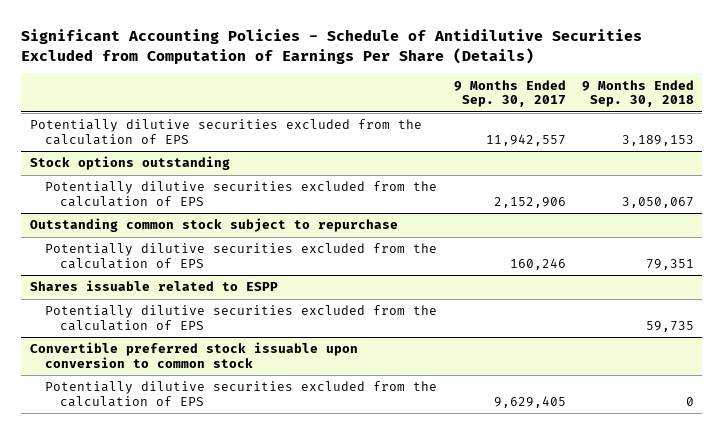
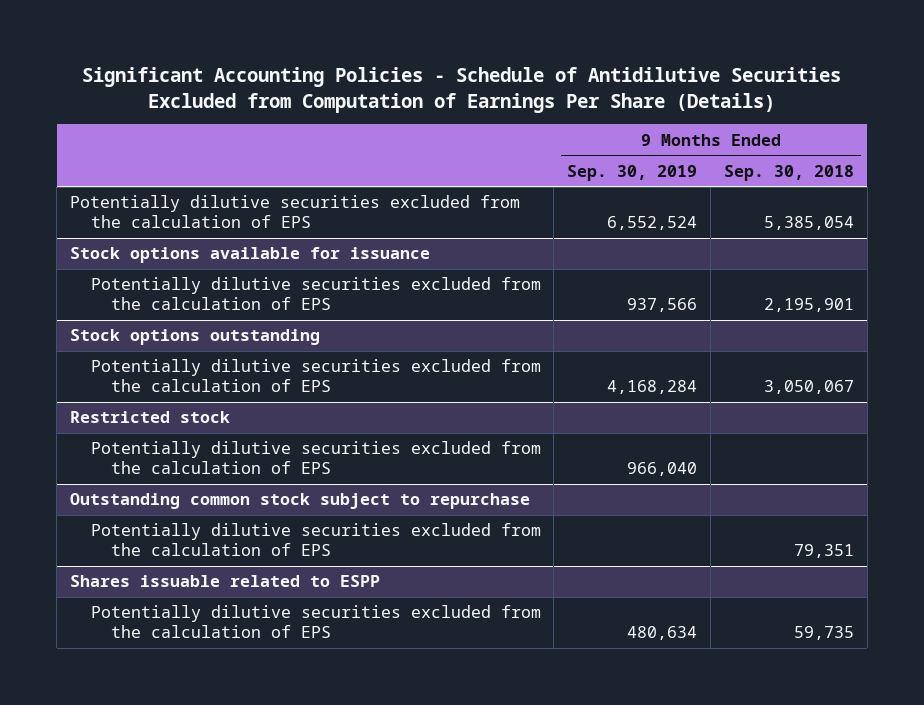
[453,79,566,108] 9 Months Ended Sep. 30, 2017 -> none
none -> [567,164,698,181] Sep. 30, 2019
[622,134,695,146] 3,189,153 -> [764,216,855,231] 5,385,054
none -> [69,247,430,264] Stock options available for issuance
none -> [90,277,541,311] Potentially dilutive securities excluded from the calculation of EPS
none -> [69,411,230,424] Restricted stock
none -> [90,441,541,475] Potentially dilutive securities excluded from the calculation of EPS
[29,342,358,368] Convertible preferred stock issuable upon conversion to common stock -> none
[45,381,438,407] Potentially dilutive securities excluded from the calculation of EPS -> none

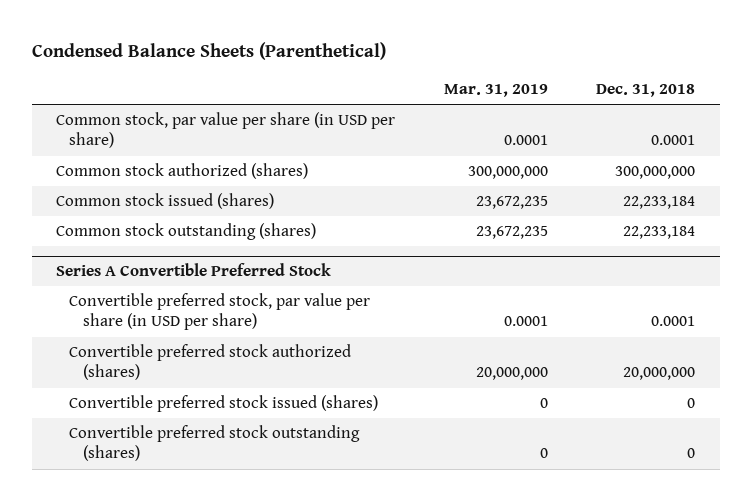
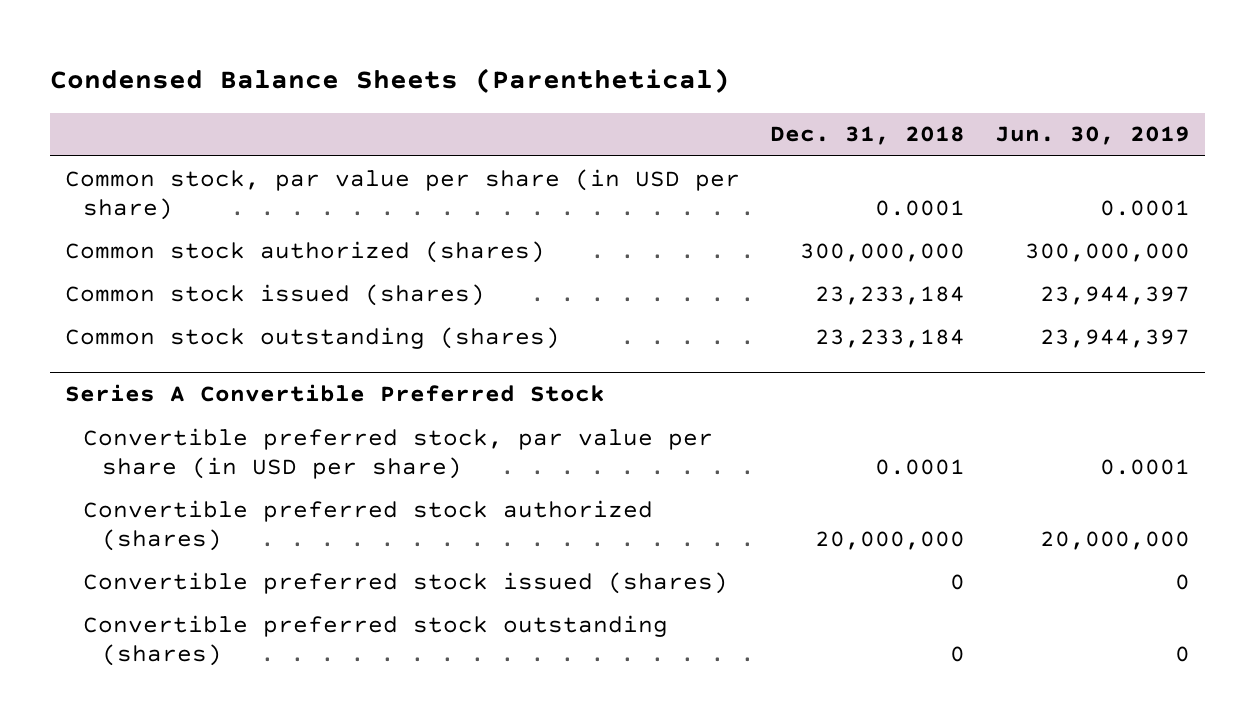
[443,83,548,97] Mar. 31, 2019 -> none
none -> [994,126,1190,146] Jun. 30, 2019
[623,196,696,210] 22,233,184 -> [814,285,965,305] 23,233,184
[623,226,696,240] 22,233,184 -> [814,328,965,348] 23,233,184

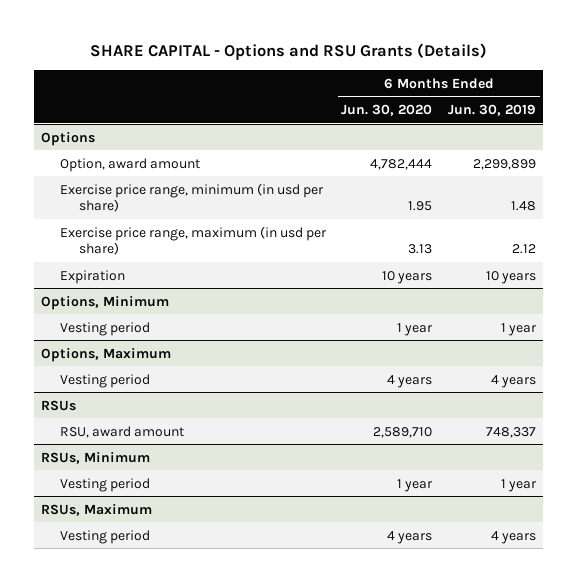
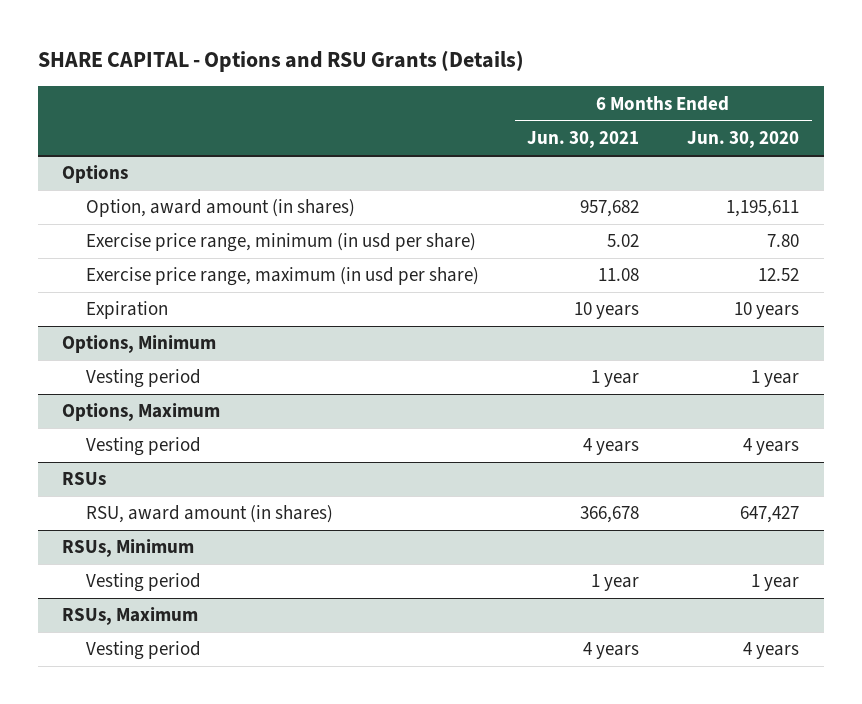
[447,103,536,116] Jun. 30, 2019 -> none
none -> [527,131,640,149] Jun. 30, 2021
[60,157,201,172] Option, award amount -> [85,199,355,218] Option, award amount (in shares)
[370,158,433,170] 4,782,444 -> [726,200,800,218] 1,195,611
[408,201,433,212] 1.95 -> [767,234,800,248] 7.80
[408,244,433,255] 3.13 -> [758,268,800,282] 12.52
[60,425,185,438] RSU, award amount -> [85,505,333,524] RSU, award amount (in shares)
[373,426,433,438] 2,589,710 -> [740,506,800,524] 647,427

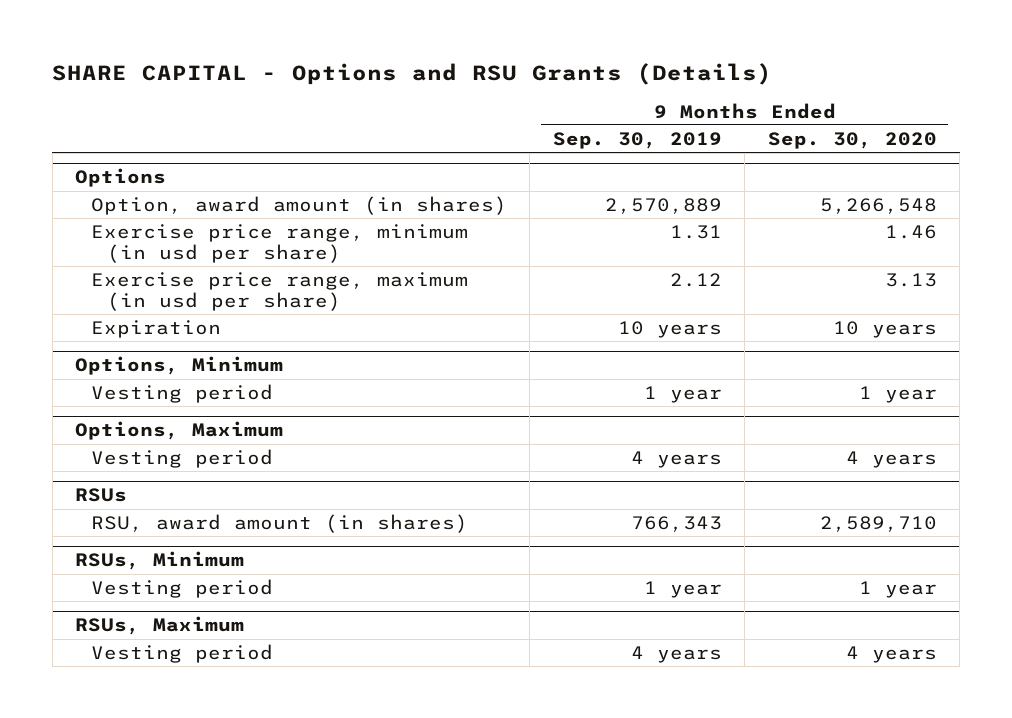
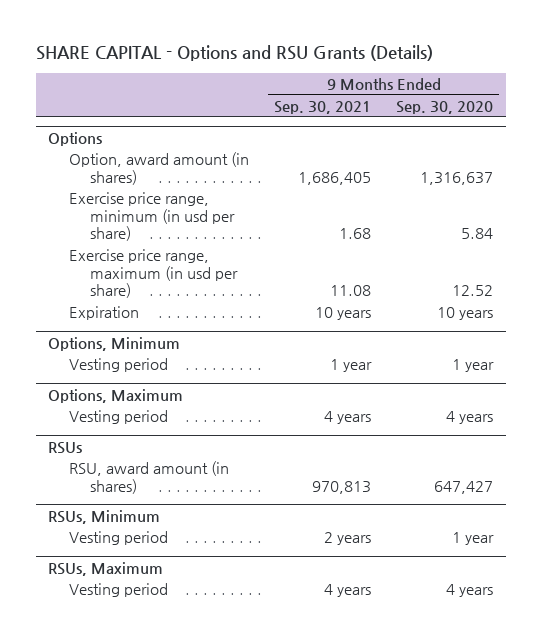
[552,131,722,149] Sep. 30, 2019 -> none
none -> [274,100,372,114] Sep. 30, 2021
[819,197,937,214] 5,266,548 -> [420,171,494,185] 1,316,637
[884,224,937,239] 1.46 -> [461,228,494,240] 5.84
[884,272,937,287] 3.13 -> [452,285,494,297] 12.52
[819,515,937,532] 2,589,710 -> [434,480,494,494] 647,427

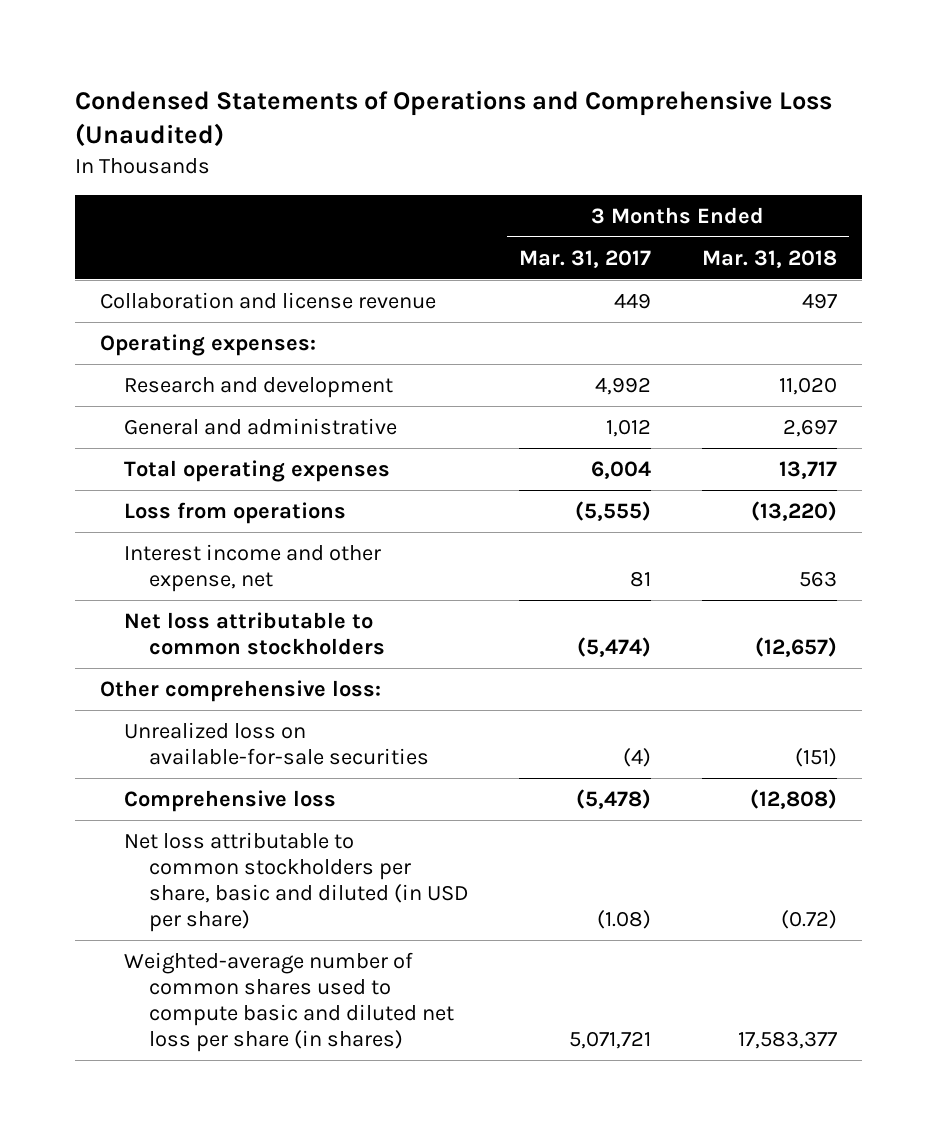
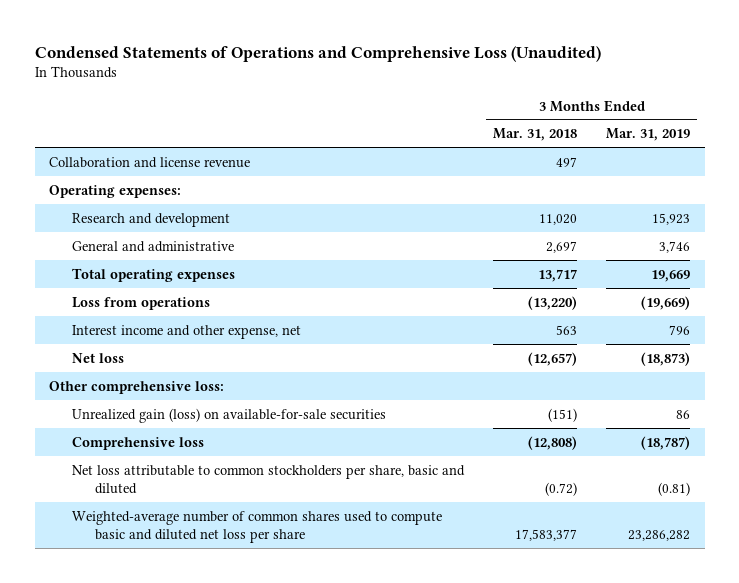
[519,249,652,268] Mar. 31, 2017 -> none
none -> [606,128,691,142] Mar. 31, 2019
[124,611,386,656] Net loss attributable to common stockholders -> [72,352,125,363] Net loss
[124,721,430,766] Unrealized loss on available-for-sale securities -> [72,407,387,423] Unrealized gain (loss) on available-for-sale securities
[124,831,470,933] Net loss attributable to common stockholders per share, basic and diluted (in USD per share) -> [72,464,466,495] Net loss attributable to common stockholders per share, basic and diluted
[124,951,455,1053] Weighted-average number of common shares used to compute basic and diluted net loss per share (in shares) -> [72,510,443,544] Weighted-average number of common shares used to compute basic and diluted net loss per share

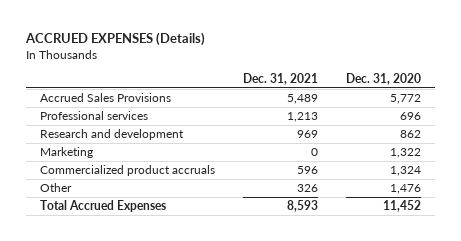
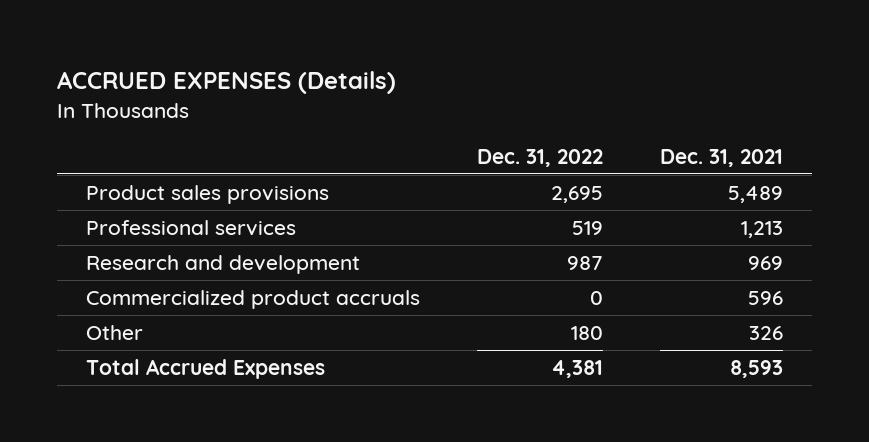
[345,72,421,85] Dec. 31, 2020 -> none
none -> [476,148,603,167] Dec. 31, 2022
[39,93,171,103] Accrued Sales Provisions -> [85,184,329,204] Product sales provisions
[39,147,93,159] Marketing -> none

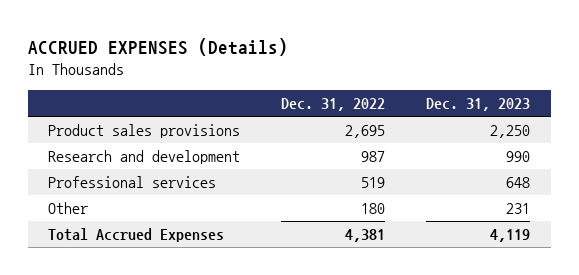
[660,148,784,167] Dec. 31, 2021 -> none
none -> [426,98,531,112] Dec. 31, 2023
[85,289,420,309] Commercialized product accruals -> none
[85,219,296,236] Professional services -> [48,175,217,188] Professional services

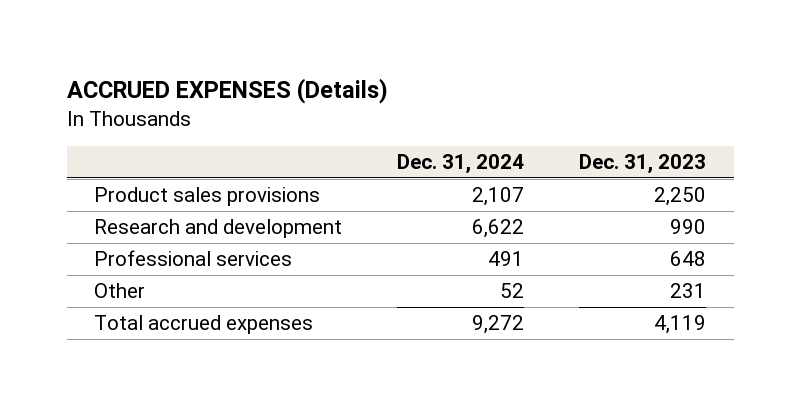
[281,98,386,112] Dec. 31, 2022 -> none
none -> [397,154,525,175] Dec. 31, 2024
[48,227,225,242] Total Accrued Expenses -> [94,315,314,335] Total accrued expenses

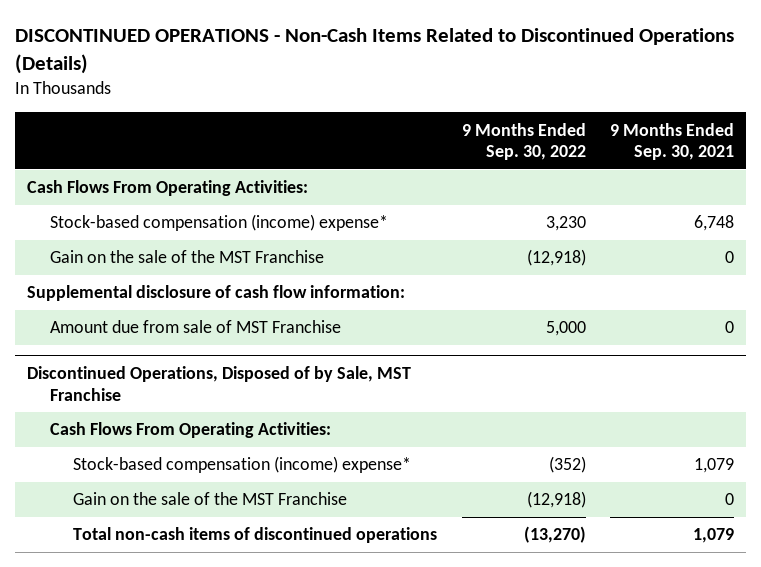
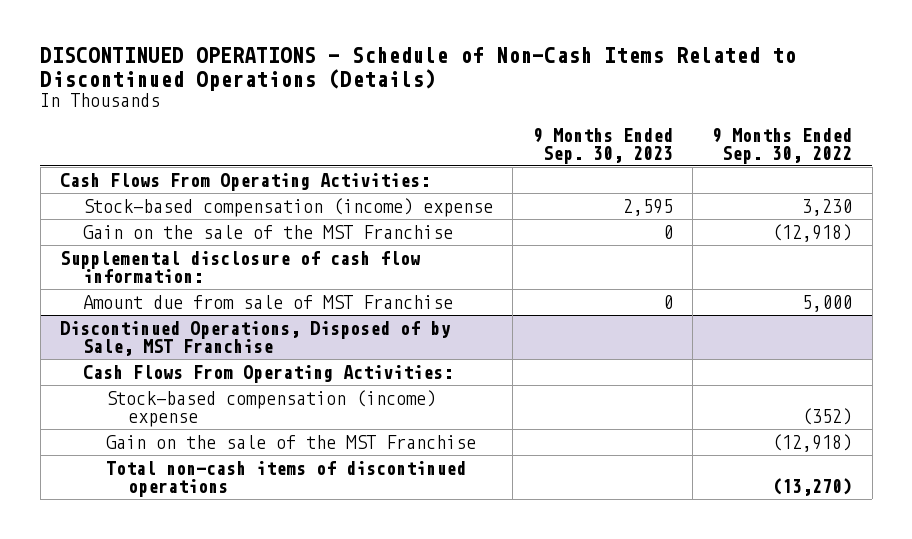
[14,28,734,75] DISCONTINUED OPERATIONS - Non-Cash Items Related to Discontinued Operations (Details) -> [40,47,797,91] DISCONTINUED OPERATIONS - Schedule of Non-Cash Items Related to Discontinued Operations (Details)
[610,122,735,161] 9 Months Ended Sep. 30, 2021 -> none
none -> [532,127,673,164] 9 Months Ended Sep. 30, 2023
[50,214,389,232] Stock-based compensation (income) expense* -> [82,197,493,217] Stock-based compensation (income) expense
[73,456,412,474] Stock-based compensation (income) expense* -> [105,389,436,427] Stock-based compensation (income) expense

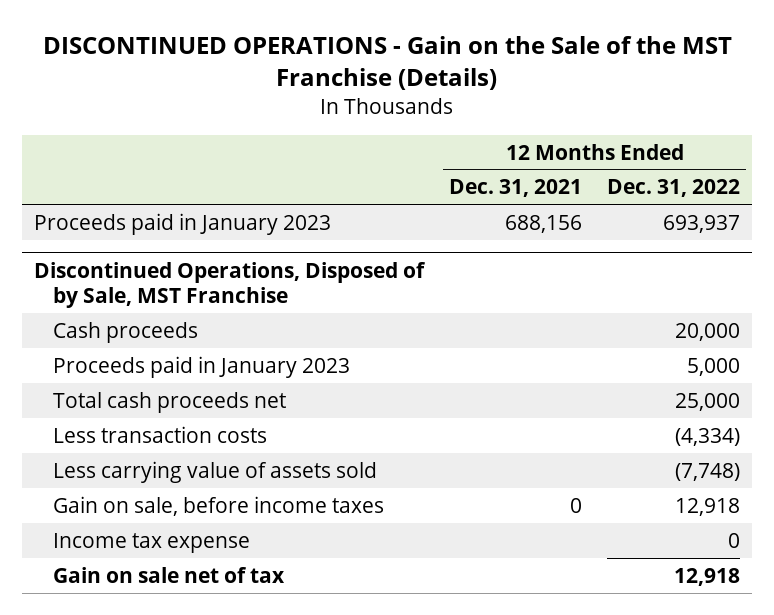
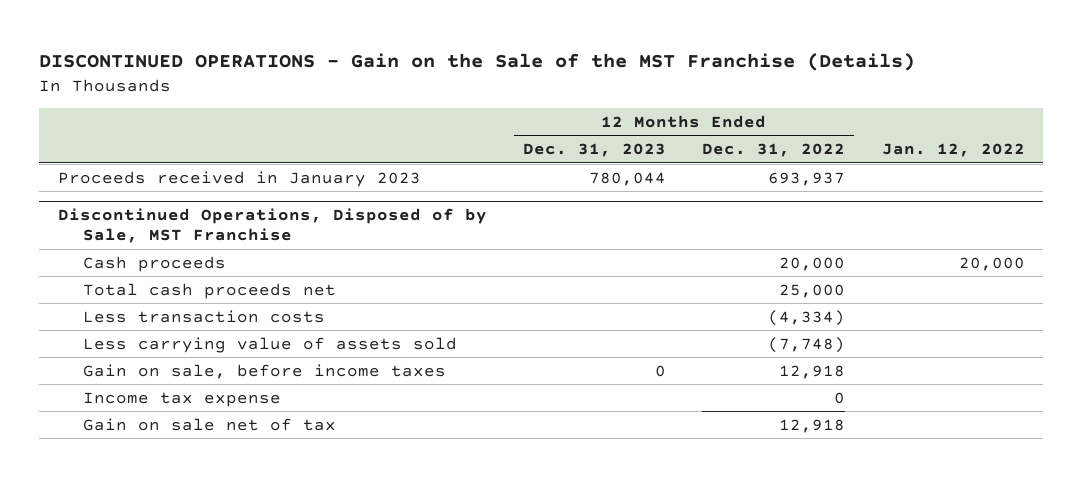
[449,179,583,198] Dec. 31, 2021 -> none
none -> [522,143,666,158] Dec. 31, 2023
none -> [881,143,1025,158] Jan. 12, 2022
[34,212,332,235] Proceeds paid in January 2023 -> [57,170,421,187] Proceeds received in January 2023
[53,355,351,378] Proceeds paid in January 2023 -> none

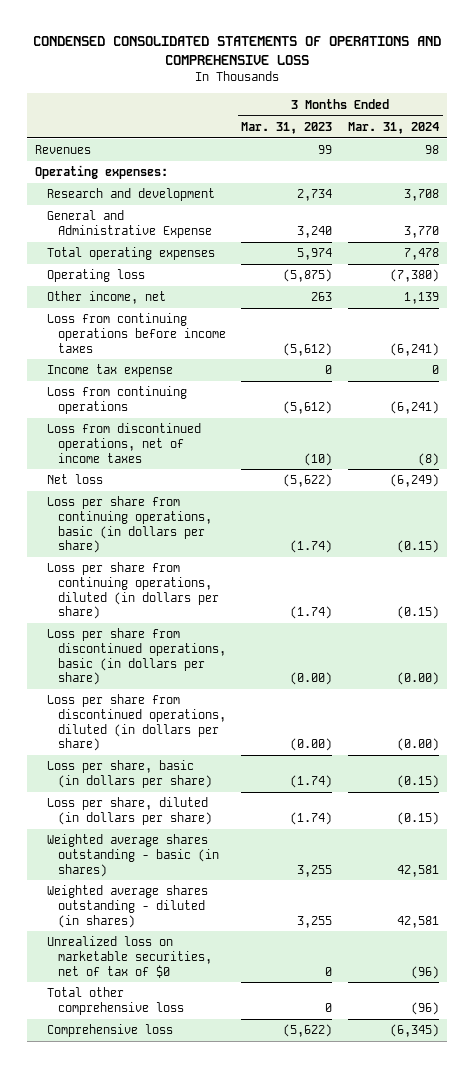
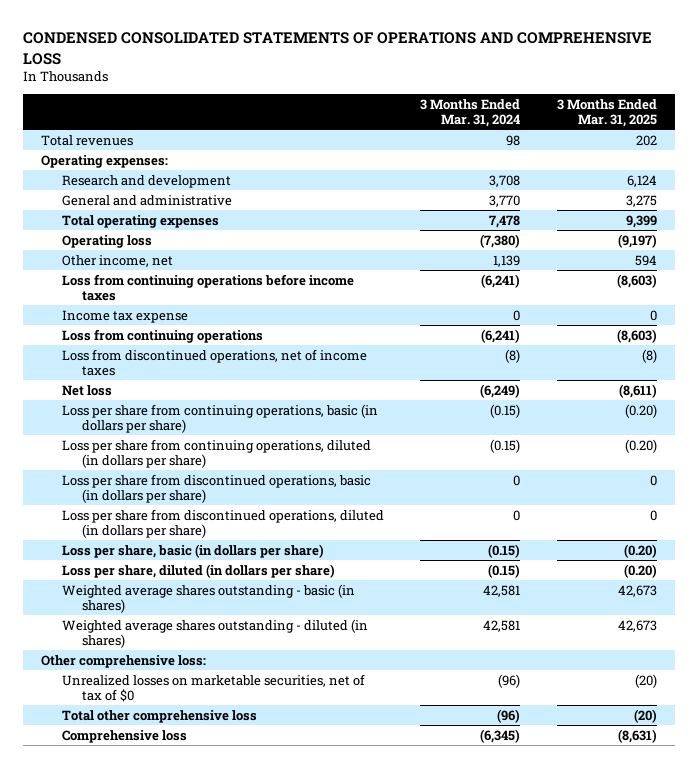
[241,121,333,134] Mar. 31, 2023 -> none
none -> [556,98,657,128] 3 Months Ended Mar. 31, 2025
[35,145,92,155] Revenues -> [41,134,134,146] Total revenues
[46,210,212,238] General and Administrative Expense -> [61,194,232,206] General and administrative
[397,672,440,686] (0.00) -> [513,474,521,486] 0
[397,738,440,752] (0.00) -> [513,509,521,521] 0
none -> [41,654,207,668] Other comprehensive loss:
[46,936,212,978] Unrealized loss on marketable securities, net of tax of $0 -> [61,673,365,702] Unrealized losses on marketable securities, net of tax of $0

